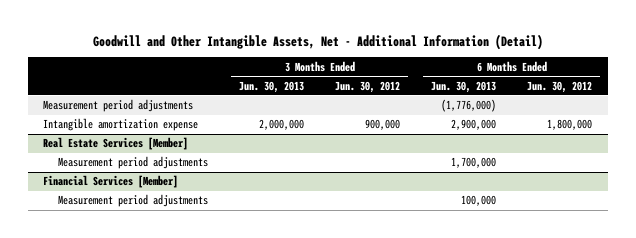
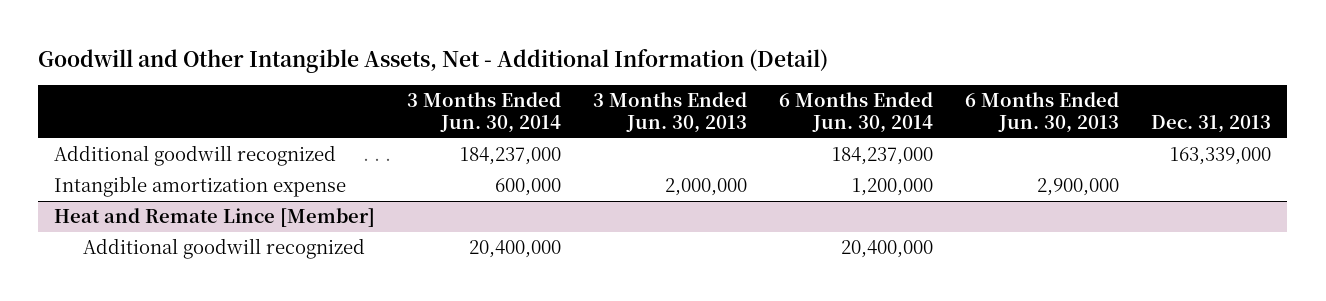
[335,80,401,93] Jun. 30, 2012 -> none
[527,80,593,93] Jun. 30, 2012 -> none
none -> [407,92,562,134] 3 Months Ended Jun. 30, 2014
none -> [779,92,934,134] 6 Months Ended Jun. 30, 2014
none -> [1151,115,1272,134] Dec. 31, 2013
[43,99,194,113] Measurement period adjustments -> none
none -> [54,145,337,167] Additional goodwill recognized
[43,137,189,151] Real Estate Services [Member] -> none
[57,156,208,170] Measurement period adjustments -> none
[43,175,179,189] Financial Services [Member] -> none
[57,194,208,208] Measurement period adjustments -> none
none -> [54,208,376,228] Heat and Remate Lince [Member]
none -> [83,238,366,260] Additional goodwill recognized

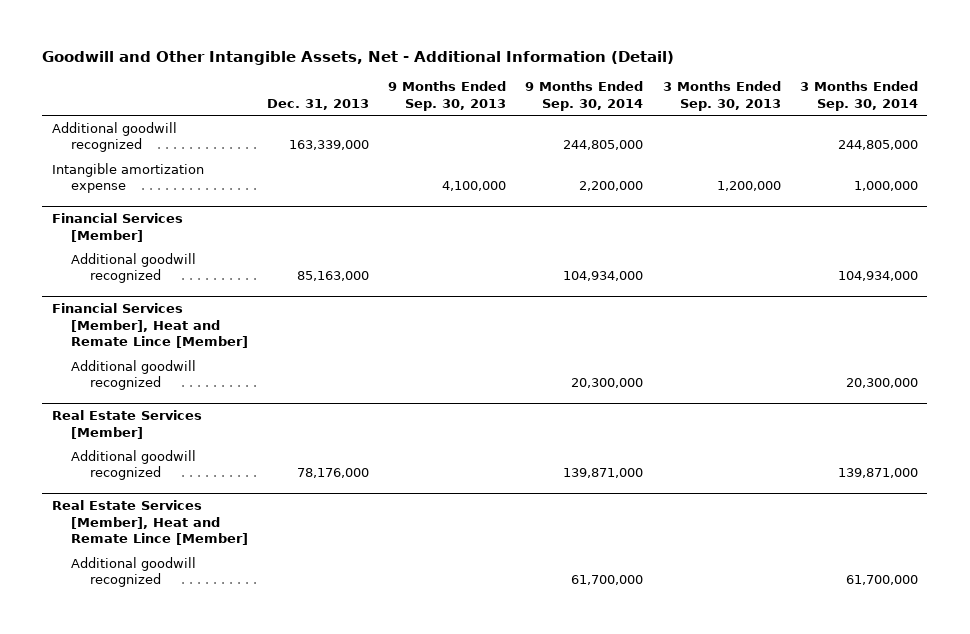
[407,92,562,134] 3 Months Ended Jun. 30, 2014 -> none
[593,92,748,134] 3 Months Ended Jun. 30, 2013 -> none
[779,92,934,134] 6 Months Ended Jun. 30, 2014 -> none
[965,92,1120,134] 6 Months Ended Jun. 30, 2013 -> none
none -> [388,81,507,111] 9 Months Ended Sep. 30, 2013
none -> [525,81,644,111] 9 Months Ended Sep. 30, 2014
none -> [662,81,781,111] 3 Months Ended Sep. 30, 2013
none -> [799,81,918,111] 3 Months Ended Sep. 30, 2014
none -> [51,213,183,242] Financial Services [Member]
none -> [70,252,196,284] Additional goodwill recognized
[54,208,376,228] Heat and Remate Lince [Member] -> [51,303,248,348] Financial Services [Member], Heat and Remate Lince [Member]
none -> [51,410,202,439] Real Estate Services [Member]
none -> [70,449,196,481] Additional goodwill recognized
none -> [51,500,248,545] Real Estate Services [Member], Heat and Remate Lince [Member]
none -> [70,556,196,588] Additional goodwill recognized

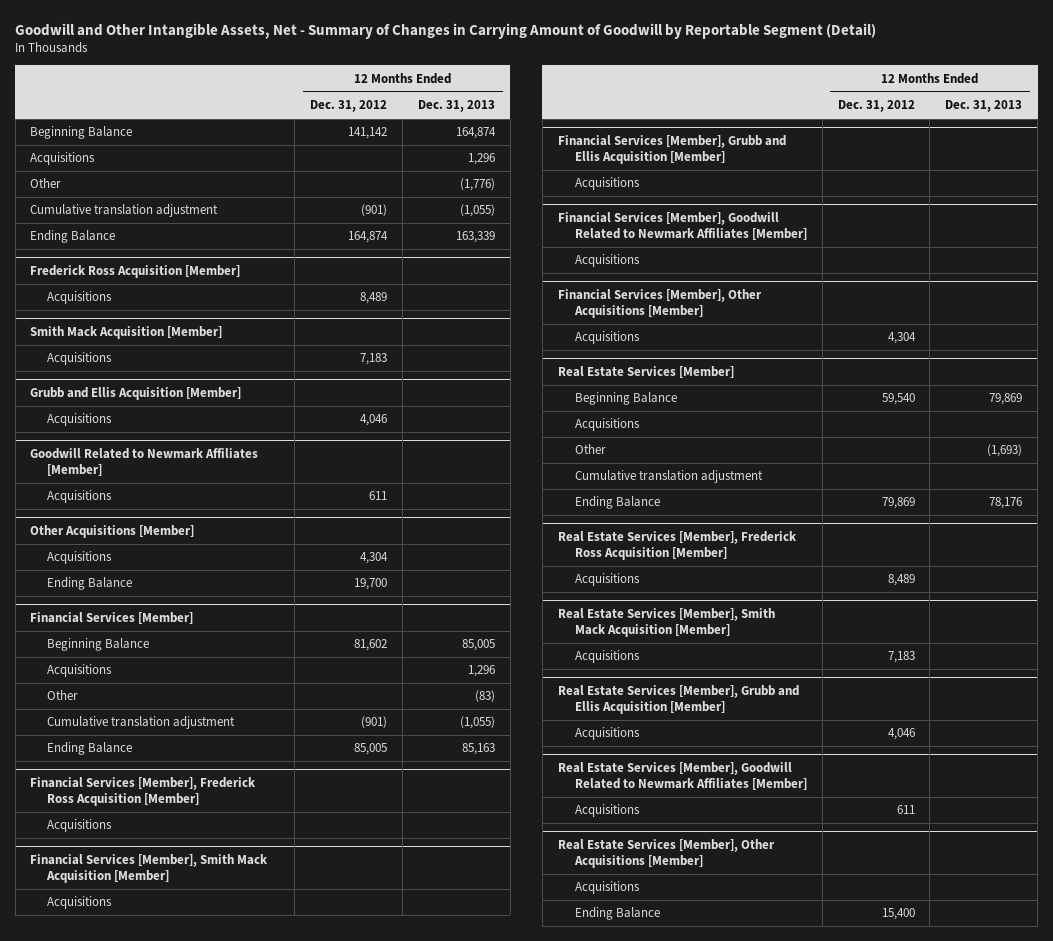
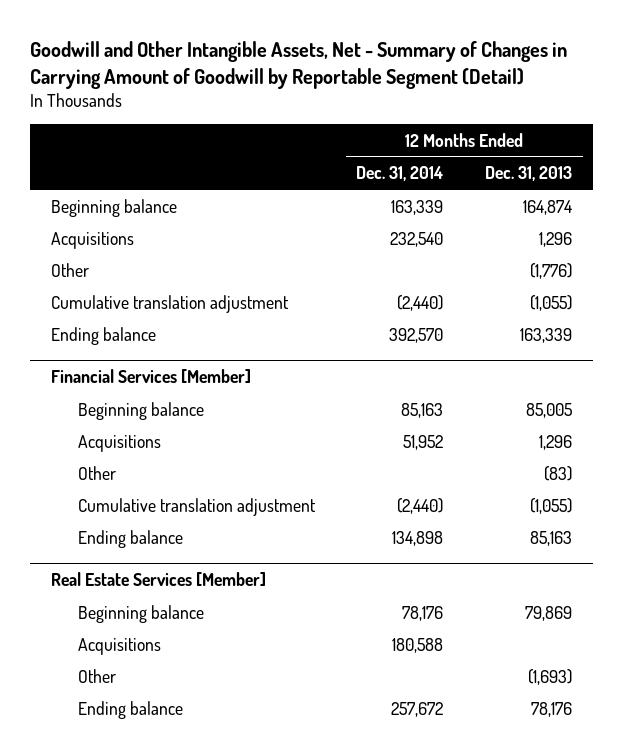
[310,100,388,113] Dec. 31, 2012 -> none
none -> [356,166,444,182] Dec. 31, 2014
[30,126,133,140] Beginning Balance -> [50,198,177,217] Beginning balance
[30,264,241,278] Frederick Ross Acquisition [Member] -> none
[47,291,113,305] Acquisitions -> none
[30,325,223,339] Smith Mack Acquisition [Member] -> none
[47,352,113,366] Acquisitions -> none
[30,386,242,400] Grubb and Ellis Acquisition [Member] -> none
[47,413,113,427] Acquisitions -> none
[30,447,259,477] Goodwill Related to Newmark Affiliates [Member] -> none
[47,490,113,504] Acquisitions -> none
[30,524,195,538] Other Acquisitions [Member] -> none
[47,551,113,565] Acquisitions -> none
[47,577,133,591] Ending Balance -> none
[30,230,116,244] Ending Balance -> [50,326,156,345] Ending balance
[47,638,150,652] Beginning Balance -> [77,401,204,420] Beginning balance
[30,776,257,807] Financial Services [Member], Frederick Ross Acquisition [Member] -> none
[47,819,113,833] Acquisitions -> none
[30,853,269,884] Financial Services [Member], Smith Mack Acquisition [Member] -> none
[47,896,113,910] Acquisitions -> none
[557,134,786,165] Financial Services [Member], Grubb and Ellis Acquisition [Member] -> none
[574,177,640,191] Acquisitions -> none
[557,211,807,241] Financial Services [Member], Goodwill Related to Newmark Affiliates [Member] -> none
[574,254,640,268] Acquisitions -> none
[557,288,762,319] Financial Services [Member], Other Acquisitions [Member] -> none
[574,331,640,345] Acquisitions -> none
[47,742,133,756] Ending Balance -> [77,529,183,548] Ending balance
[574,392,677,406] Beginning Balance -> [77,604,204,623] Beginning balance
[574,470,763,484] Cumulative translation adjustment -> none
[557,530,797,561] Real Estate Services [Member], Frederick Ross Acquisition [Member] -> none
[574,573,640,587] Acquisitions -> none
[557,607,775,638] Real Estate Services [Member], Smith Mack Acquisition [Member] -> none
[574,650,640,664] Acquisitions -> none
[557,684,799,715] Real Estate Services [Member], Grubb and Ellis Acquisition [Member] -> none
[574,727,640,741] Acquisitions -> none
[557,761,807,791] Real Estate Services [Member], Goodwill Related to Newmark Affiliates [Member] -> none
[574,804,640,818] Acquisitions -> none
[557,838,775,869] Real Estate Services [Member], Other Acquisitions [Member] -> none
[574,881,640,895] Acquisitions -> none
[574,907,660,921] Ending Balance -> none
[574,496,660,510] Ending Balance -> [77,700,183,719] Ending balance

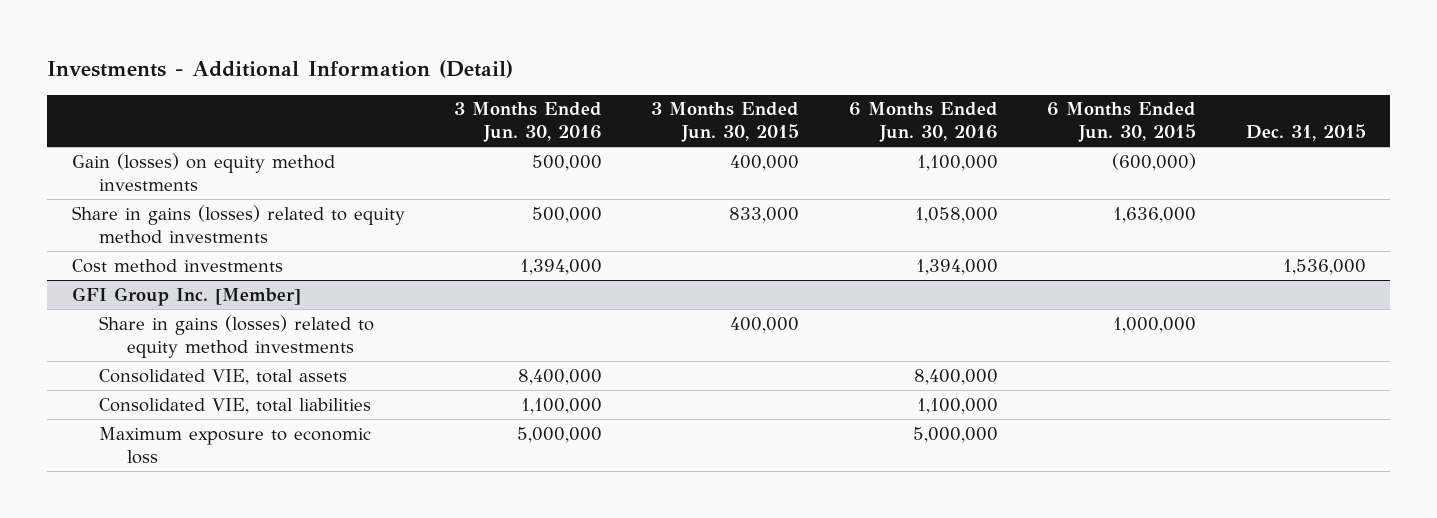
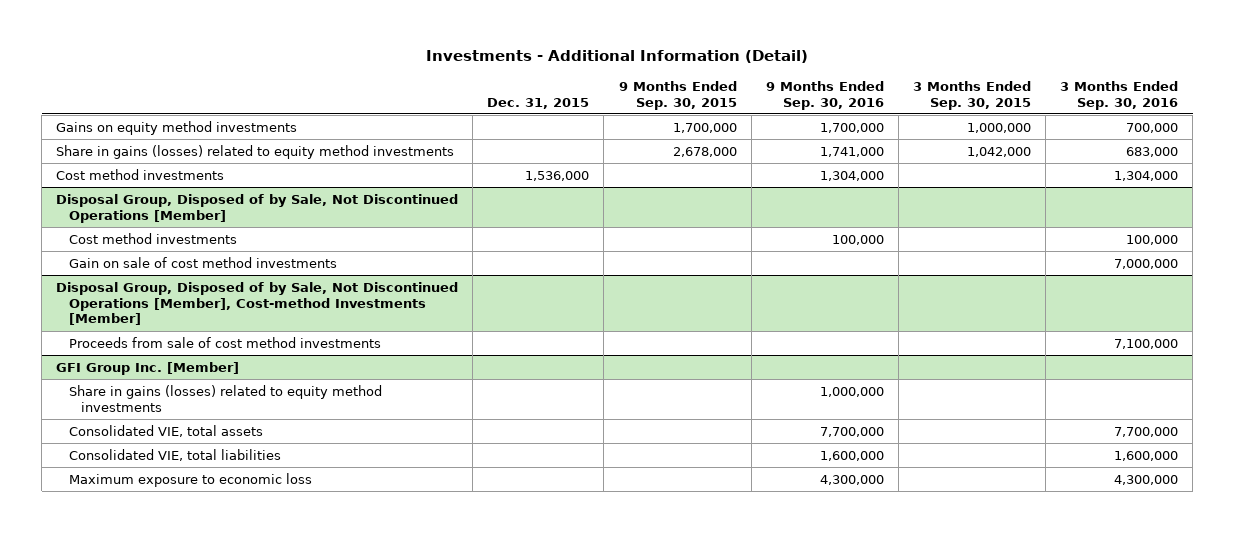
[454,102,603,143] 3 Months Ended Jun. 30, 2016 -> none
[651,102,800,143] 3 Months Ended Jun. 30, 2015 -> none
[848,102,998,143] 6 Months Ended Jun. 30, 2016 -> none
[1047,102,1197,143] 6 Months Ended Jun. 30, 2015 -> none
none -> [618,80,737,110] 9 Months Ended Sep. 30, 2015
none -> [765,80,884,110] 9 Months Ended Sep. 30, 2016
none -> [912,80,1031,110] 3 Months Ended Sep. 30, 2015
none -> [1060,80,1179,110] 3 Months Ended Sep. 30, 2016
[71,152,335,191] Gain (losses) on equity method investments -> [56,120,298,135] Gains on equity method investments
none -> [56,193,459,223] Disposal Group, Disposed of by Sale, Not Discontinued Operations [Member]
none -> [68,232,237,244] Cost method investments
none -> [68,256,337,268] Gain on sale of cost method investments
none -> [56,281,459,326] Disposal Group, Disposed of by Sale, Not Discontinued Operations [Member], Cost-method Investments [Member]
none -> [68,336,381,348] Proceeds from sale of cost method investments

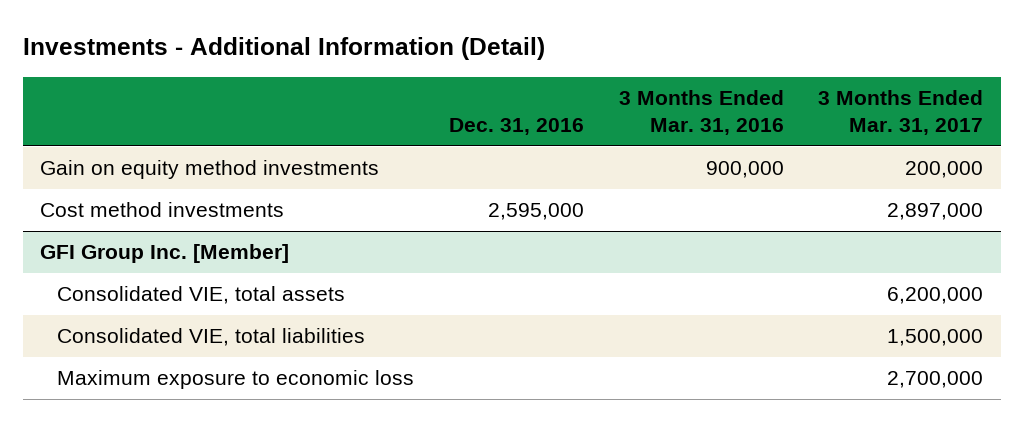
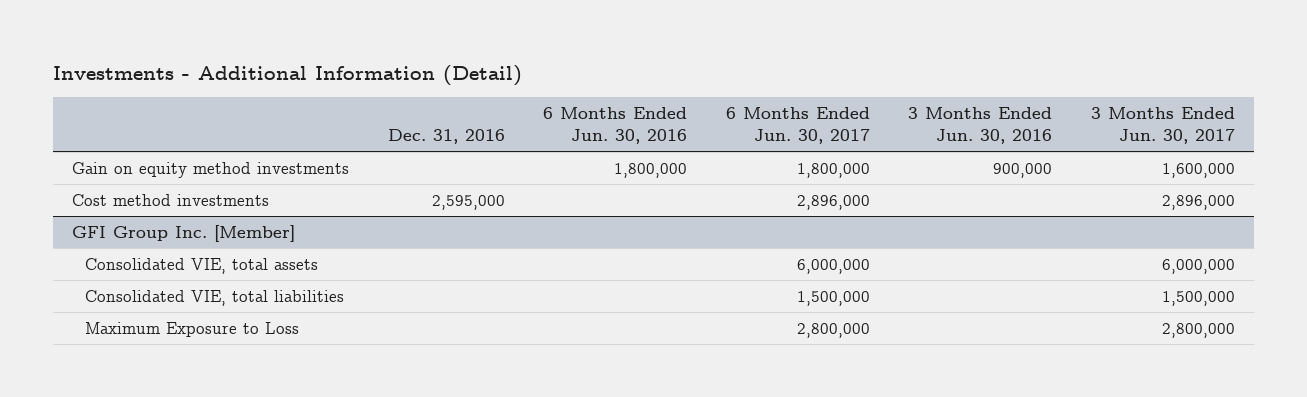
[618,89,784,136] 3 Months Ended Mar. 31, 2016 -> none
[818,89,984,136] 3 Months Ended Mar. 31, 2017 -> none
none -> [543,106,688,145] 6 Months Ended Jun. 30, 2016
none -> [725,106,870,145] 6 Months Ended Jun. 30, 2017
none -> [908,106,1053,145] 3 Months Ended Jun. 30, 2016
none -> [1090,106,1235,145] 3 Months Ended Jun. 30, 2017
[56,370,414,390] Maximum exposure to economic loss -> [84,321,299,337] Maximum Exposure to Loss

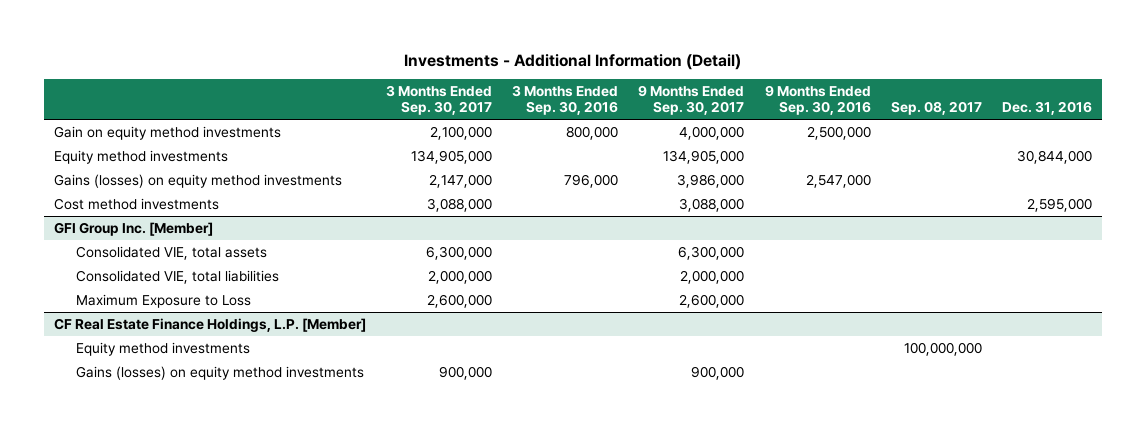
[543,106,688,145] 6 Months Ended Jun. 30, 2016 -> none
[725,106,870,145] 6 Months Ended Jun. 30, 2017 -> none
[908,106,1053,145] 3 Months Ended Jun. 30, 2016 -> none
[1090,106,1235,145] 3 Months Ended Jun. 30, 2017 -> none
none -> [386,85,493,116] 3 Months Ended Sep. 30, 2017
none -> [512,85,619,116] 3 Months Ended Sep. 30, 2016
none -> [638,85,745,116] 9 Months Ended Sep. 30, 2017
none -> [764,85,871,116] 9 Months Ended Sep. 30, 2016
none -> [890,101,982,116] Sep. 08, 2017
none -> [53,149,228,164] Equity method investments
none -> [53,173,342,188] Gains (losses) on equity method investments
none -> [53,317,366,332] CF Real Estate Finance Holdings, L.P. [Member]
none -> [75,341,250,356] Equity method investments
none -> [75,365,364,380] Gains (losses) on equity method investments

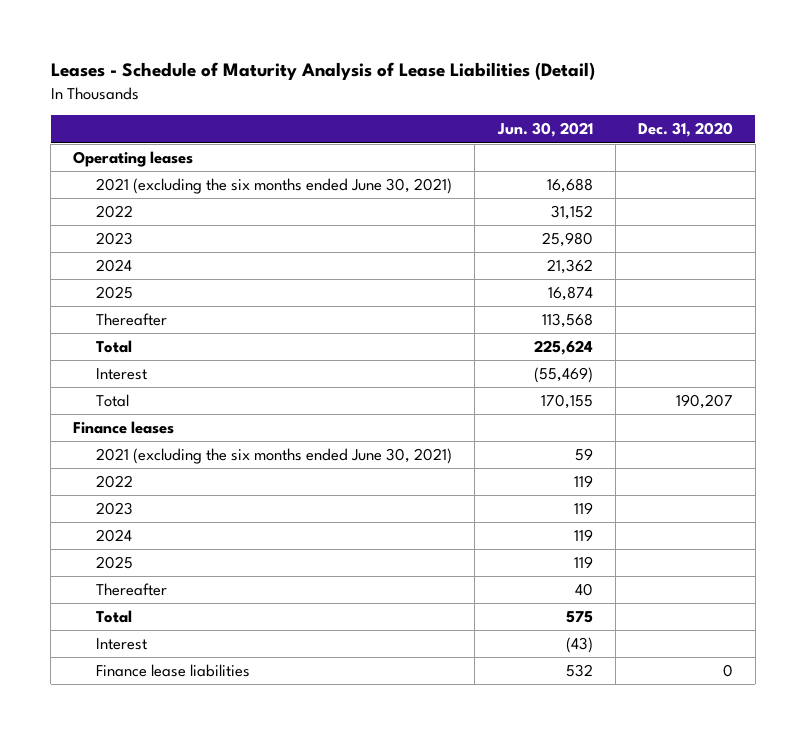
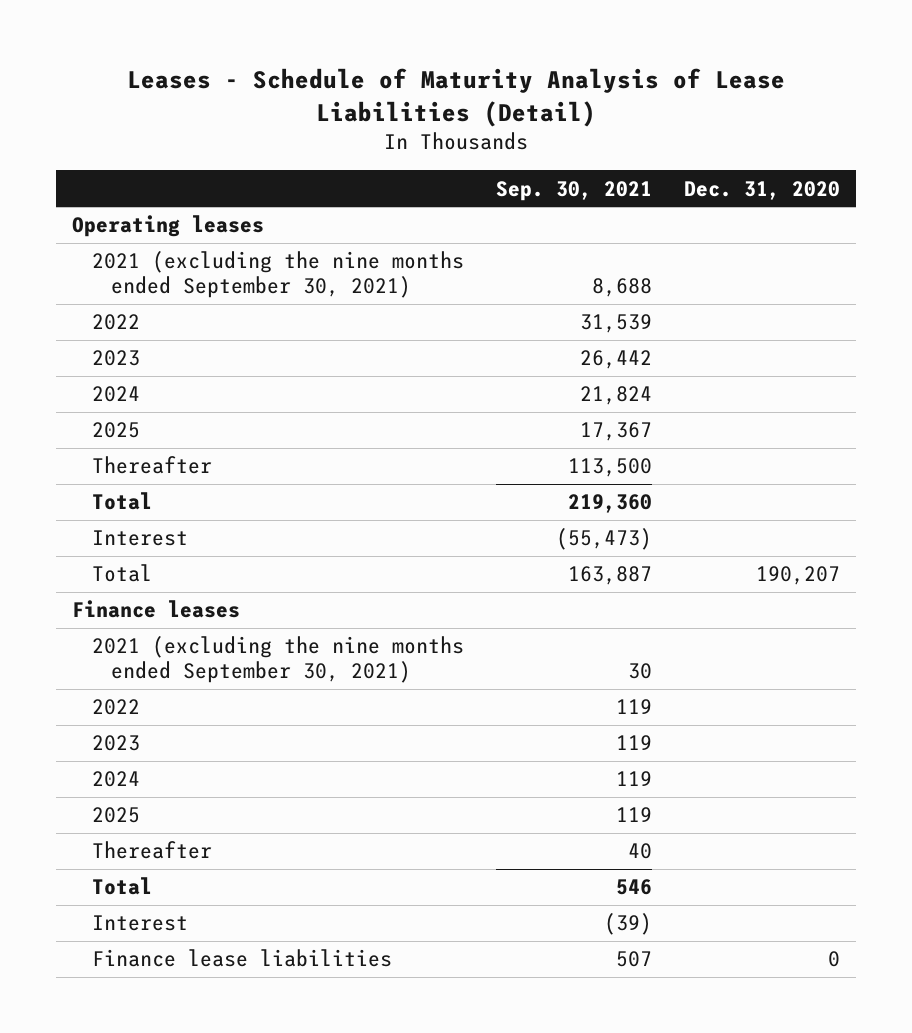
[496,122,593,138] Jun. 30, 2021 -> none
none -> [495,180,652,201] Sep. 30, 2021
[96,178,453,195] 2021 (excluding the six months ended June 30, 2021) -> [91,251,464,299] 2021 (excluding the nine months ended September 30, 2021)
[96,448,453,465] 2021 (excluding the six months ended June 30, 2021) -> [91,636,464,684] 2021 (excluding the nine months ended September 30, 2021)

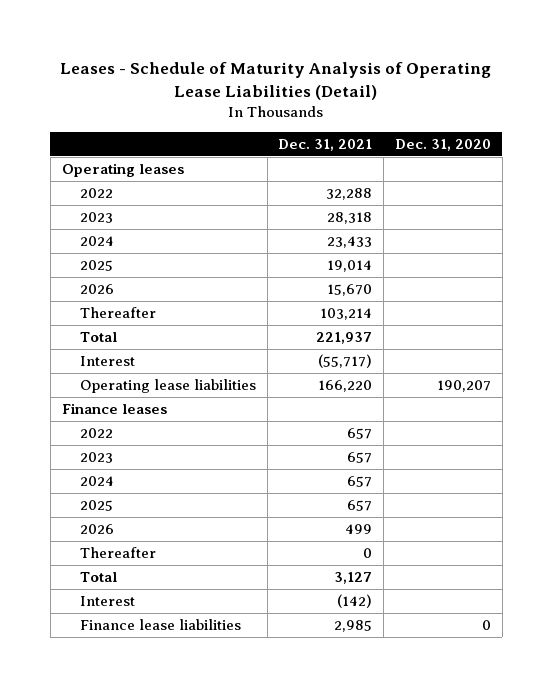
[126,68,785,128] Leases - Schedule of Maturity Analysis of Lease Liabilities (Detail) -> [60,61,492,100] Leases - Schedule of Maturity Analysis of Operating Lease Liabilities (Detail)
[495,180,652,201] Sep. 30, 2021 -> none
none -> [278,138,373,151] Dec. 31, 2021
[91,251,464,299] 2021 (excluding the nine months ended September 30, 2021) -> none
none -> [79,283,114,294] 2026
[91,564,152,583] Total -> [79,378,256,393] Operating lease liabilities
[91,636,464,684] 2021 (excluding the nine months ended September 30, 2021) -> none
none -> [79,523,114,534] 2026

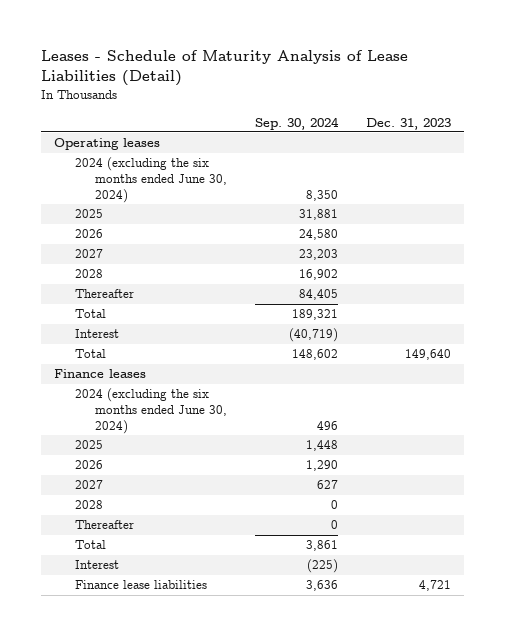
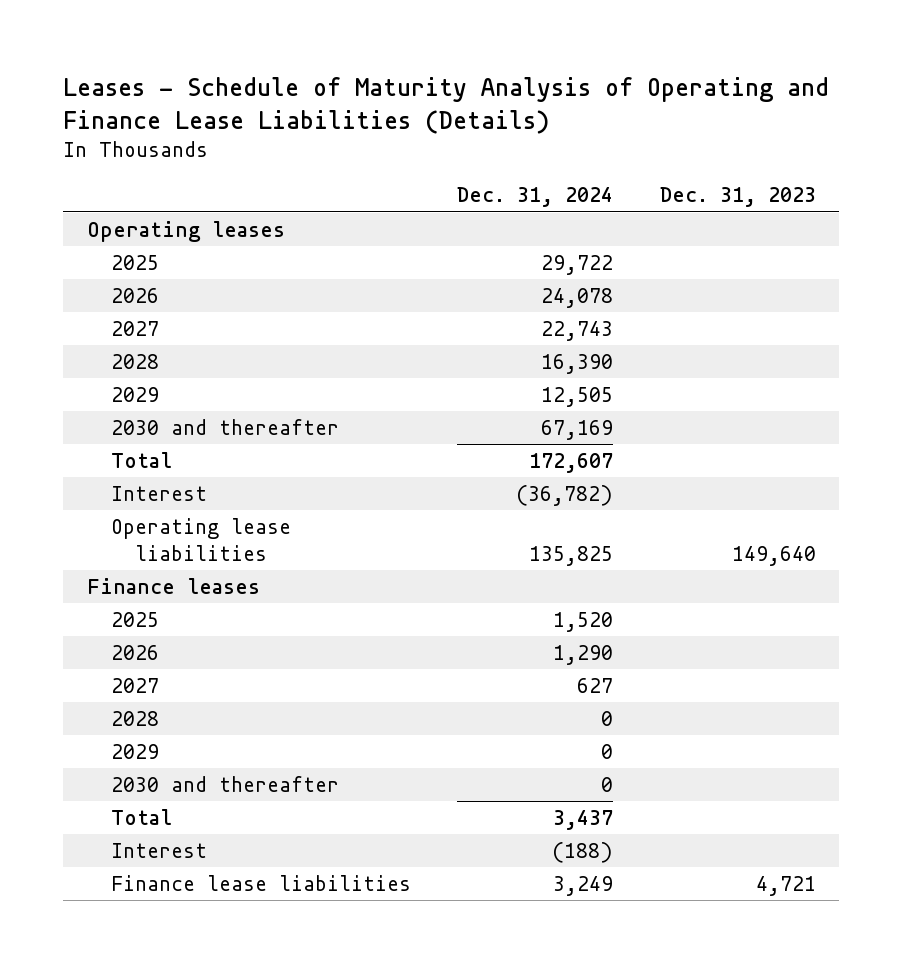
[40,49,408,87] Leases - Schedule of Maturity Analysis of Lease Liabilities (Detail) -> [63,77,830,134] Leases - Schedule of Maturity Analysis of Operating and Finance Lease Liabilities (Details)
[254,116,339,130] Sep. 30, 2024 -> none
none -> [457,187,614,208] Dec. 31, 2024
[74,157,228,203] 2024 (excluding the six months ended June 30, 2024) -> none
[74,289,134,299] Thereafter -> none
none -> [110,386,159,402] 2029
none -> [110,418,339,435] 2030 and thereafter
[74,349,106,359] Total -> [110,517,291,561] Operating lease liabilities
[74,388,228,434] 2024 (excluding the six months ended June 30, 2024) -> none
[74,520,134,530] Thereafter -> none
none -> [110,743,159,759] 2029
none -> [110,775,339,792] 2030 and thereafter

